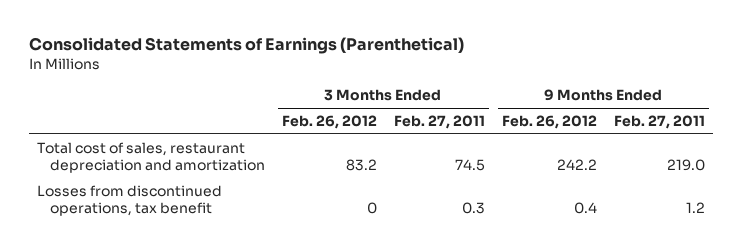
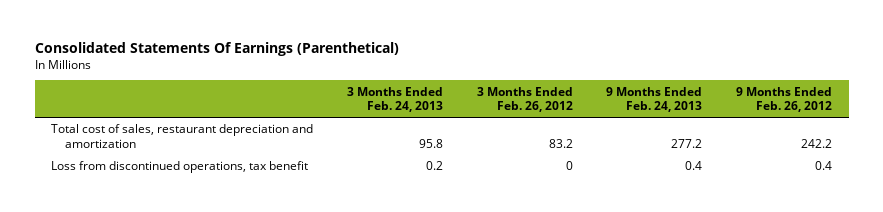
[28,37,464,55] Consolidated Statements of Earnings (Parenthetical) -> [34,41,399,56] Consolidated Statements Of Earnings (Parenthetical)
[393,115,485,130] Feb. 27, 2011 -> none
[613,115,705,130] Feb. 27, 2011 -> none
none -> [346,86,443,113] 3 Months Ended Feb. 24, 2013
none -> [606,86,703,113] 9 Months Ended Feb. 24, 2013
[37,184,223,216] Losses from discontinued operations, tax benefit -> [51,161,309,174] Loss from discontinued operations, tax benefit

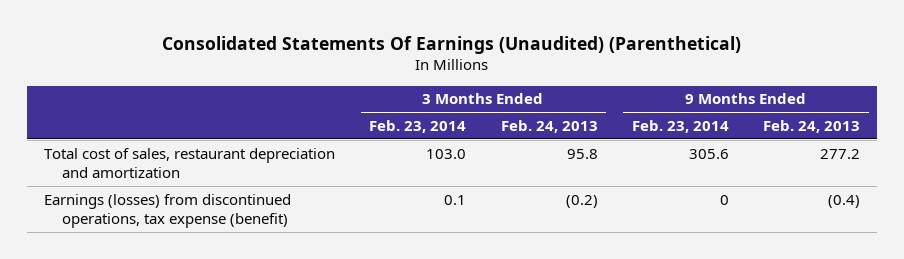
[34,41,399,56] Consolidated Statements Of Earnings (Parenthetical) -> [162,36,742,55] Consolidated Statements Of Earnings (Unaudited) (Parenthetical)
[476,86,573,113] 3 Months Ended Feb. 26, 2012 -> none
[735,86,832,113] 9 Months Ended Feb. 26, 2012 -> none
none -> [369,119,467,133] Feb. 23, 2014
none -> [631,119,729,133] Feb. 23, 2014
[51,161,309,174] Loss from discontinued operations, tax benefit -> [43,193,291,229] Earnings (losses) from discontinued operations, tax expense (benefit)
[425,161,443,171] 0.2 -> [565,194,598,208] (0.2)
[685,161,703,171] 0.4 -> [828,194,861,208] (0.4)

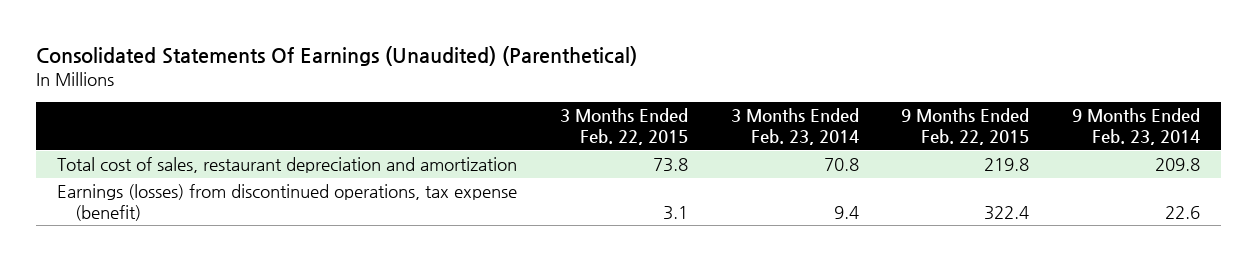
[500,119,598,133] Feb. 24, 2013 -> none
[763,119,861,133] Feb. 24, 2013 -> none
none -> [559,108,688,146] 3 Months Ended Feb. 22, 2015
none -> [901,108,1030,146] 9 Months Ended Feb. 22, 2015
[426,148,467,159] 103.0 -> [823,158,859,172] 70.8
[688,148,729,159] 305.6 -> [1155,158,1201,172] 209.8
[444,194,467,205] 0.1 -> [833,206,859,220] 9.4
[719,194,729,205] 0 -> [1165,206,1201,220] 22.6

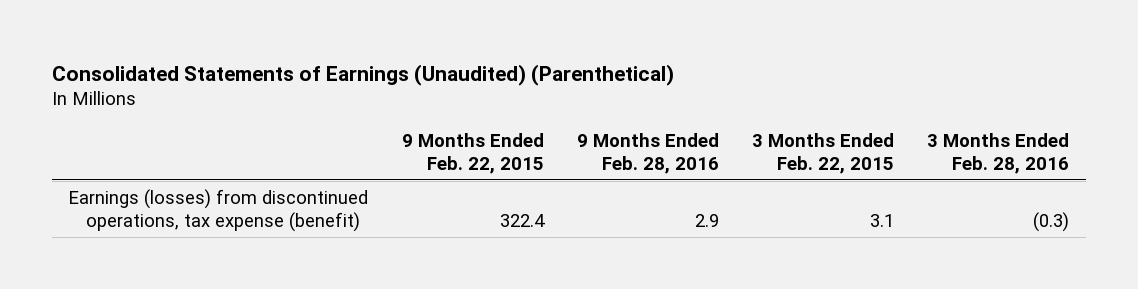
[35,46,637,67] Consolidated Statements Of Earnings (Unaudited) (Parenthetical) -> [51,63,674,86] Consolidated Statements of Earnings (Unaudited) (Parenthetical)
[730,108,859,146] 3 Months Ended Feb. 23, 2014 -> none
[1072,108,1201,146] 9 Months Ended Feb. 23, 2014 -> none
none -> [576,132,719,175] 9 Months Ended Feb. 28, 2016
none -> [927,132,1070,175] 3 Months Ended Feb. 28, 2016
[57,157,518,174] Total cost of sales, restaurant depreciation and amortization -> none

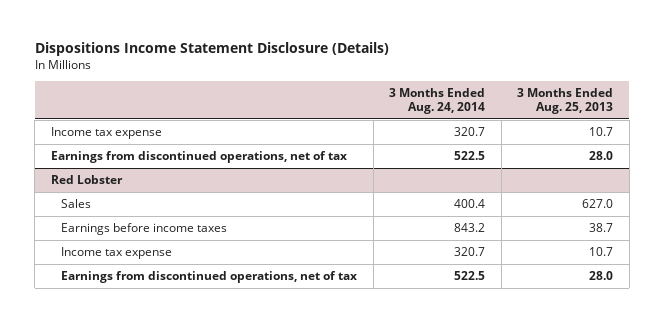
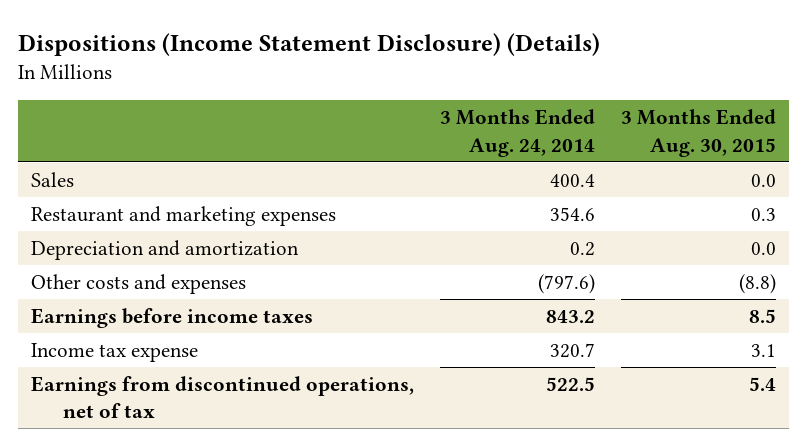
[34,41,389,56] Dispositions Income Statement Disclosure (Details) -> [18,32,601,56] Dispositions (Income Statement Disclosure) (Details)
[517,87,614,115] 3 Months Ended Aug. 25, 2013 -> none
none -> [620,109,776,157] 3 Months Ended Aug. 30, 2015
[50,127,162,140] Income tax expense -> none
[50,151,347,164] Earnings from discontinued operations, net of tax -> none
[50,175,123,185] Red Lobster -> none
none -> [31,205,337,226] Restaurant and marketing expenses
none -> [31,239,300,260] Depreciation and amortization
none -> [31,273,247,294] Other costs and expenses

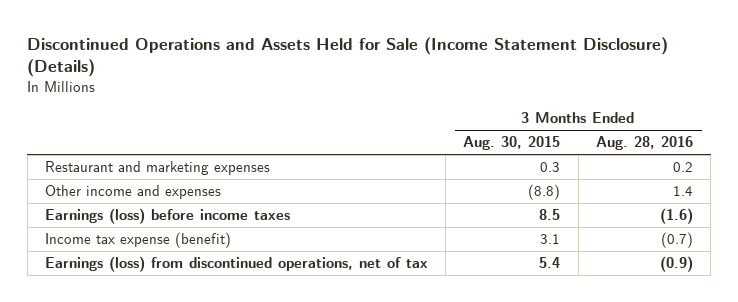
[18,32,601,56] Dispositions (Income Statement Disclosure) (Details) -> [27,36,669,78] Discontinued Operations and Assets Held for Sale (Income Statement Disclosure) (Details)
[439,109,595,157] 3 Months Ended Aug. 24, 2014 -> none
none -> [595,136,693,151] Aug. 28, 2016
[31,171,75,187] Sales -> none
[31,239,300,260] Depreciation and amortization -> none
[31,273,247,294] Other costs and expenses -> [44,185,221,200] Other income and expenses
[31,307,314,328] Earnings before income taxes -> [44,208,290,225] Earnings (loss) before income taxes
[31,342,199,362] Income tax expense -> [44,232,231,249] Income tax expense (benefit)
[31,375,415,419] Earnings from discontinued operations, net of tax -> [44,256,428,273] Earnings (loss) from discontinued operations, net of tax

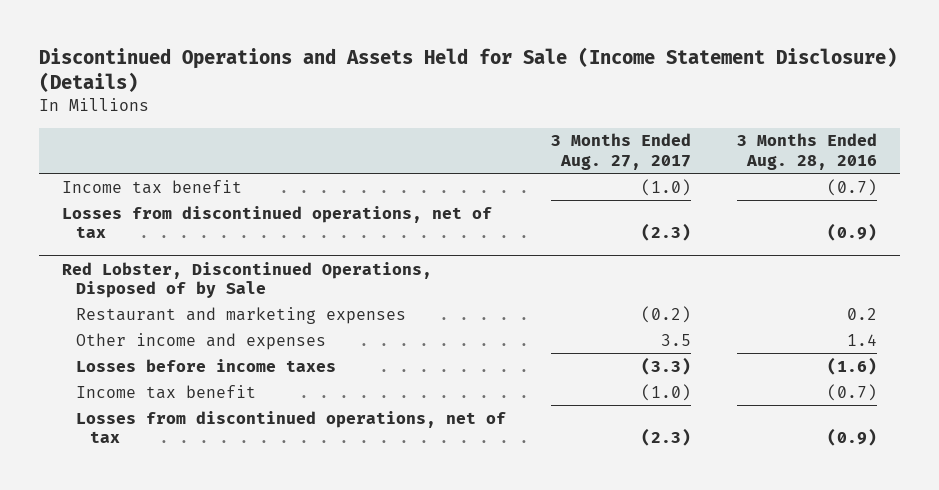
[463,136,561,151] Aug. 30, 2015 -> none
none -> [551,133,692,170] 3 Months Ended Aug. 27, 2017
none -> [61,179,242,194] Income tax benefit
none -> [61,205,492,239] Losses from discontinued operations, net of tax
none -> [61,261,432,299] Red Lobster, Discontinued Operations, Disposed of by Sale
[44,208,290,225] Earnings (loss) before income taxes -> [75,358,336,372] Losses before income taxes
[44,232,231,249] Income tax expense (benefit) -> [75,384,256,399] Income tax benefit
[44,256,428,273] Earnings (loss) from discontinued operations, net of tax -> [75,410,506,444] Losses from discontinued operations, net of tax

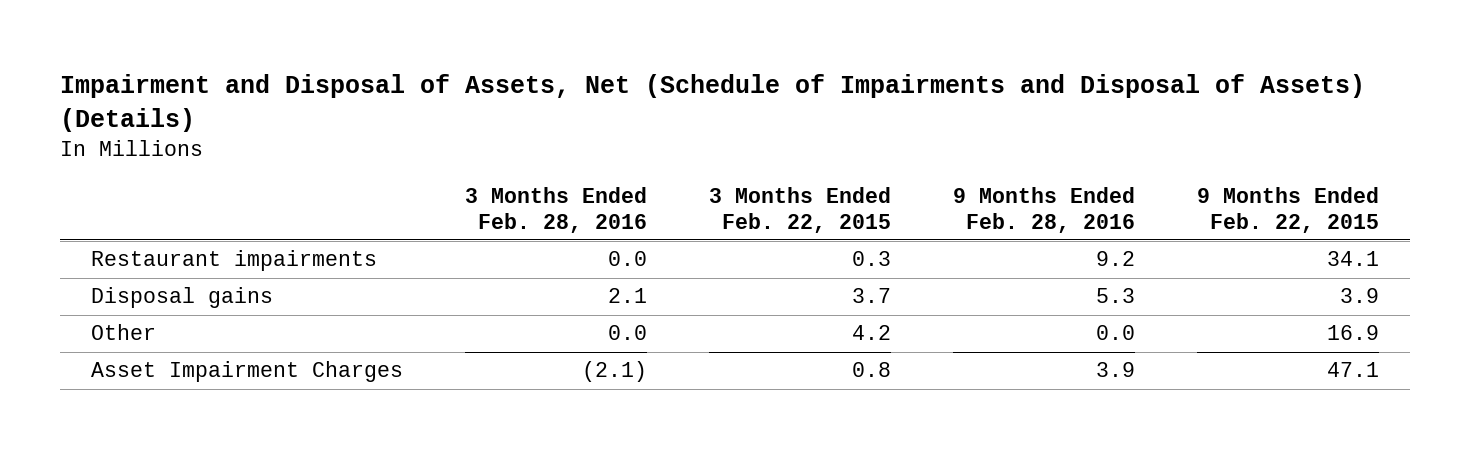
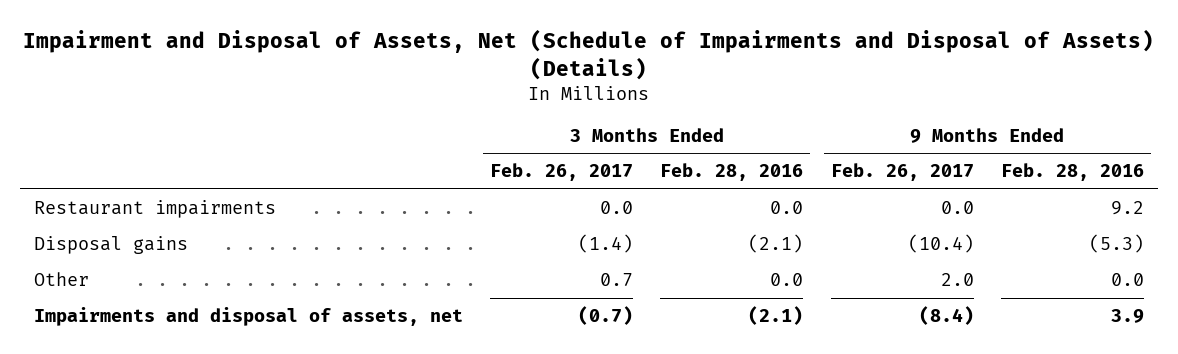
[709,186,892,233] 3 Months Ended Feb. 22, 2015 -> none
[1197,186,1380,233] 9 Months Ended Feb. 22, 2015 -> none
none -> [489,163,633,182] Feb. 26, 2017
none -> [830,163,974,182] Feb. 26, 2017
[607,288,647,304] 2.1 -> [748,234,804,254] (2.1)
[1096,288,1136,304] 5.3 -> [1089,234,1145,254] (5.3)
[90,361,403,383] Asset Impairment Charges -> [33,307,463,327] Impairments and disposal of assets, net

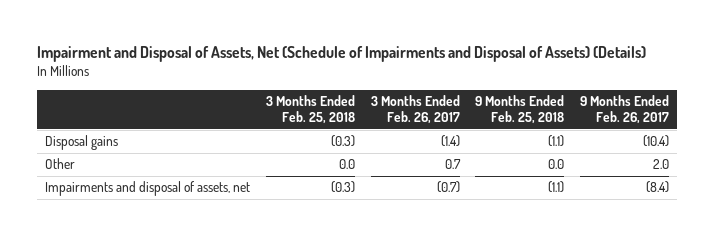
[660,163,804,182] Feb. 28, 2016 -> none
[1001,163,1145,182] Feb. 28, 2016 -> none
none -> [265,94,355,125] 3 Months Ended Feb. 25, 2018
none -> [475,94,565,125] 9 Months Ended Feb. 25, 2018
[33,200,276,219] Restaurant impairments -> none

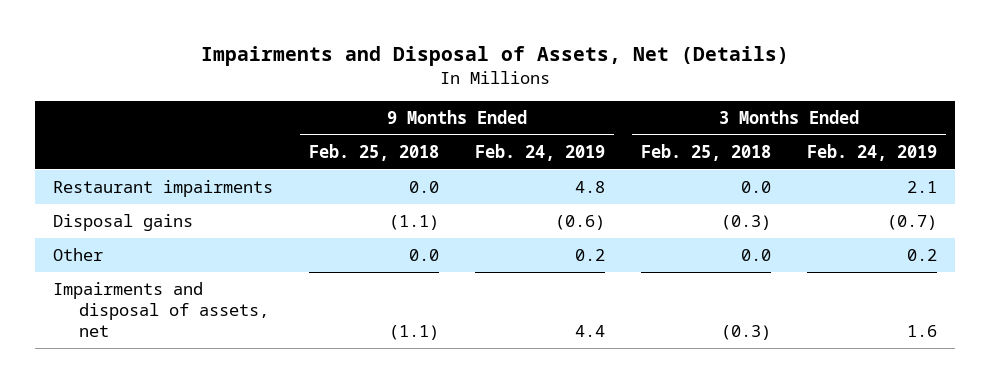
[36,45,646,62] Impairment and Disposal of Assets, Net (Schedule of Impairments and Disposal of Assets) (Details) -> [201,46,790,67] Impairments and Disposal of Assets, Net (Details)
[370,94,460,125] 3 Months Ended Feb. 26, 2017 -> none
[580,94,670,125] 9 Months Ended Feb. 26, 2017 -> none
none -> [475,143,606,161] Feb. 24, 2019
none -> [807,143,938,161] Feb. 24, 2019
none -> [53,179,274,197] Restaurant impairments

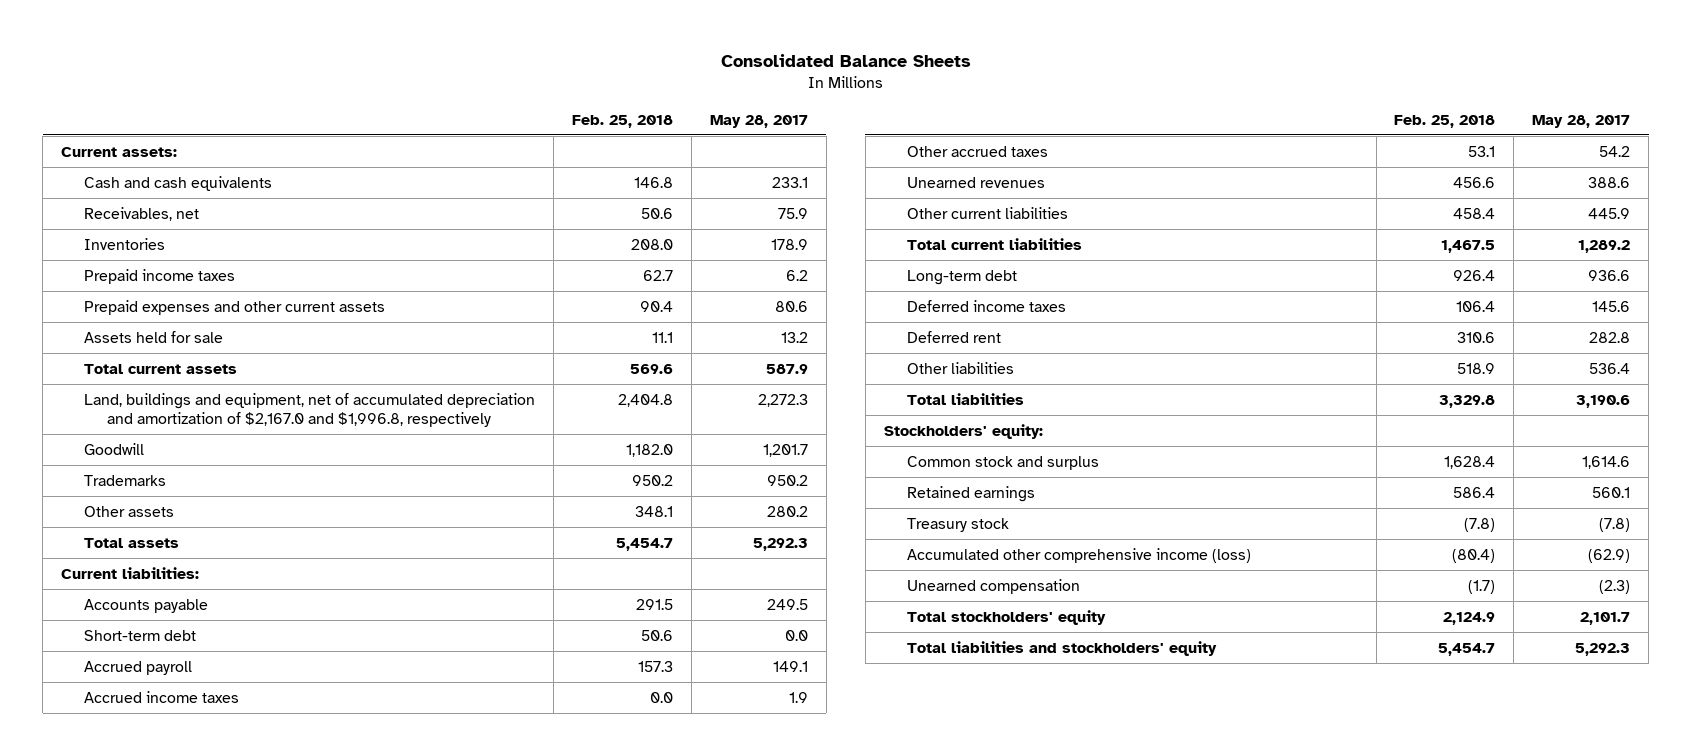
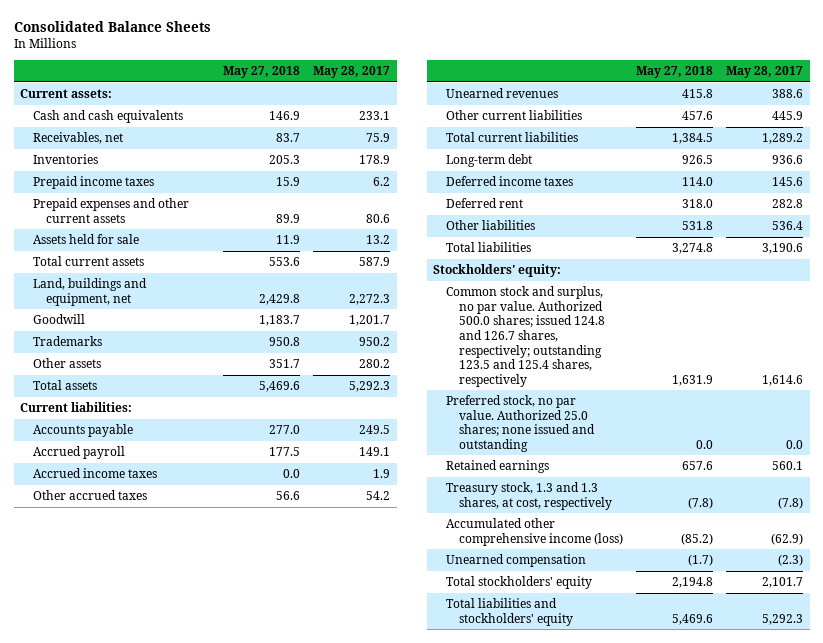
[572,114,674,128] Feb. 25, 2018 -> none
none -> [223,66,301,79] May 27, 2018
[84,393,536,428] Land, buildings and equipment, net of accumulated depreciation and amortization of $2,167.0 and $1,996.8, respectively -> [33,278,148,306] Land, buildings and equipment, net
[84,630,197,642] Short-term debt -> none
[906,456,1099,471] Common stock and surplus -> [446,286,606,387] Common stock and surplus, no par value. Authorized 500.0 shares; issued 124.8 and 126.7 shares, respectively; outstanding 123.5 and 125.4 shares, respectively
none -> [446,395,596,452] Preferred stock, no par value. Authorized 25.0 shares; none issued and outstanding
[906,518,1009,533] Treasury stock -> [446,482,613,510] Treasury stock, 1.3 and 1.3 shares, at cost, respectively

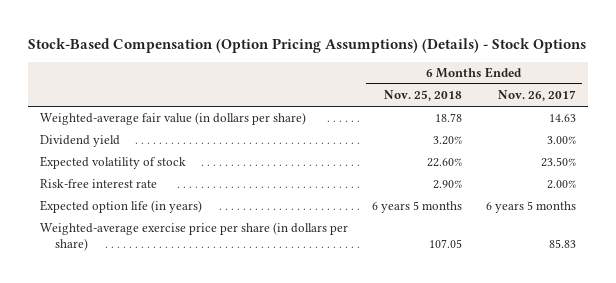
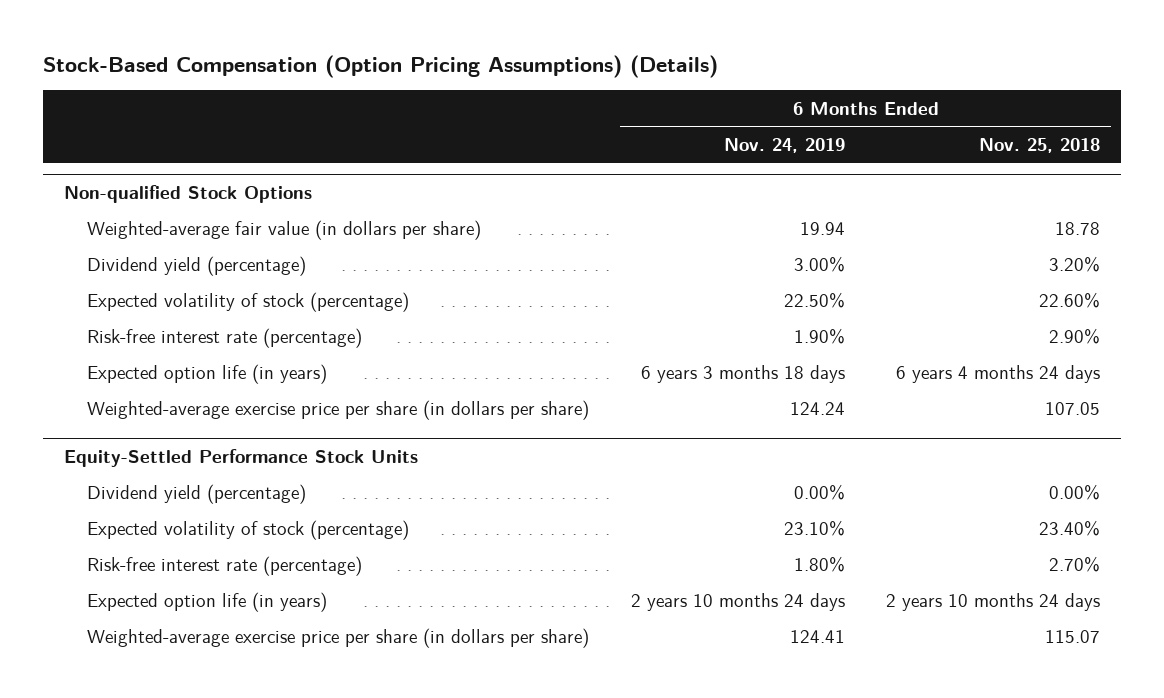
[28,37,587,53] Stock-Based Compensation (Option Pricing Assumptions) (Details) - Stock Options -> [42,54,718,78] Stock-Based Compensation (Option Pricing Assumptions) (Details)
[498,90,577,102] Nov. 26, 2017 -> none
none -> [723,137,845,153] Nov. 24, 2019
none -> [63,185,312,204] Non-qualified Stock Options
[40,135,121,148] Dividend yield -> [86,256,306,277] Dividend yield (percentage)
[40,156,187,170] Expected volatility of stock -> [86,292,409,313] Expected volatility of stock (percentage)
[40,179,158,189] Risk-free interest rate -> [86,328,362,349] Risk-free interest rate (percentage)
[372,201,463,214] 6 years 5 months -> [896,365,1101,384] 6 years 4 months 24 days
none -> [63,449,418,468] Equity-Settled Performance Stock Units
none -> [86,484,306,505] Dividend yield (percentage)
none -> [86,520,409,541] Expected volatility of stock (percentage)
none -> [86,556,362,577] Risk-free interest rate (percentage)
none -> [86,592,327,613] Expected option life (in years)
none -> [86,628,589,649] Weighted-average exercise price per share (in dollars per share)

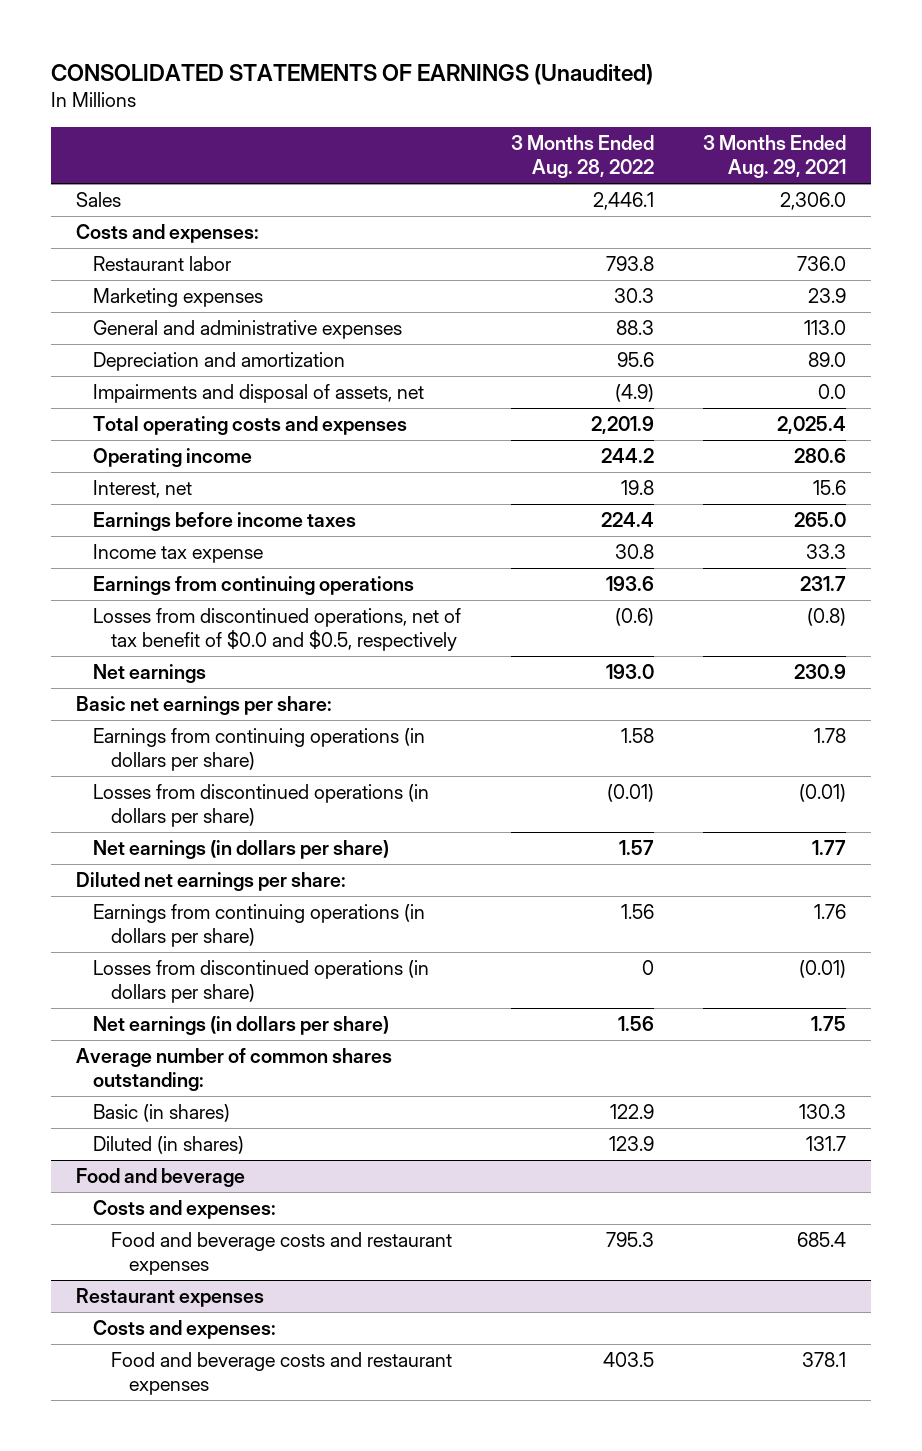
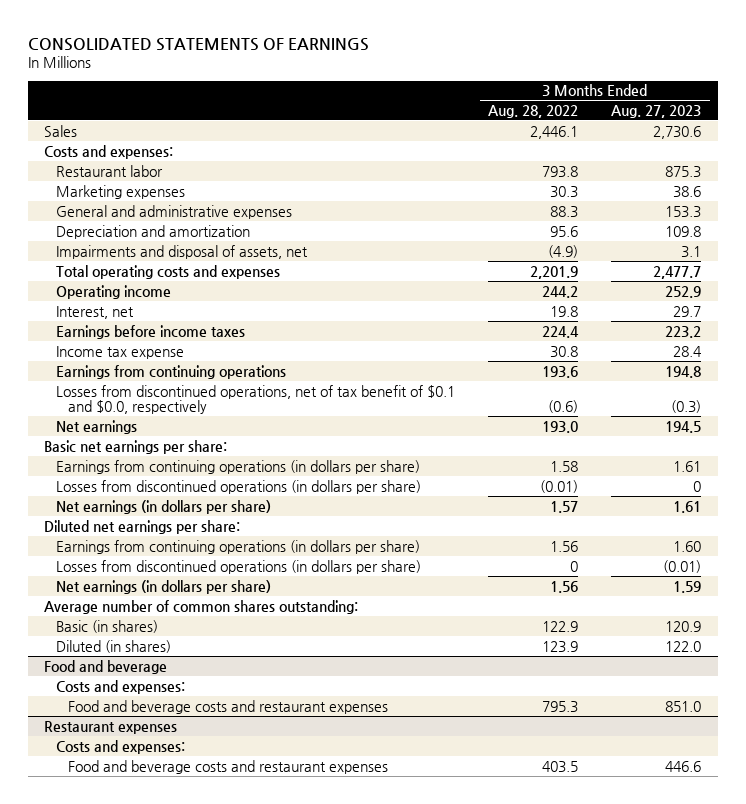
[50,64,653,86] CONSOLIDATED STATEMENTS OF EARNINGS (Unaudited) -> [27,37,369,51] CONSOLIDATED STATEMENTS OF EARNINGS
[703,134,847,179] 3 Months Ended Aug. 29, 2021 -> none
none -> [611,104,702,118] Aug. 27, 2023
[93,608,462,652] Losses from discontinued operations, net of tax benefit of $0.0 and $0.5, respectively -> [56,384,456,415] Losses from discontinued operations, net of tax benefit of $0.1 and $0.0, respectively

